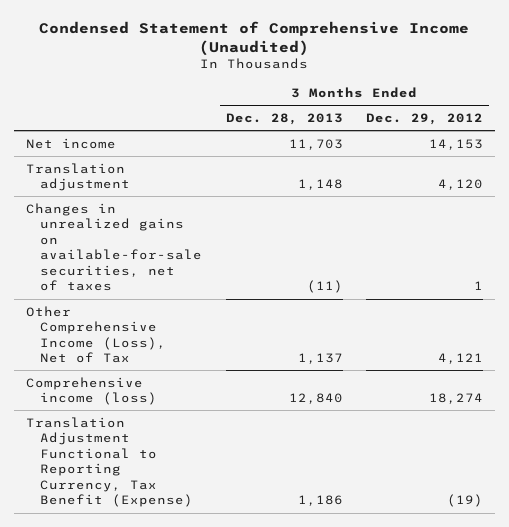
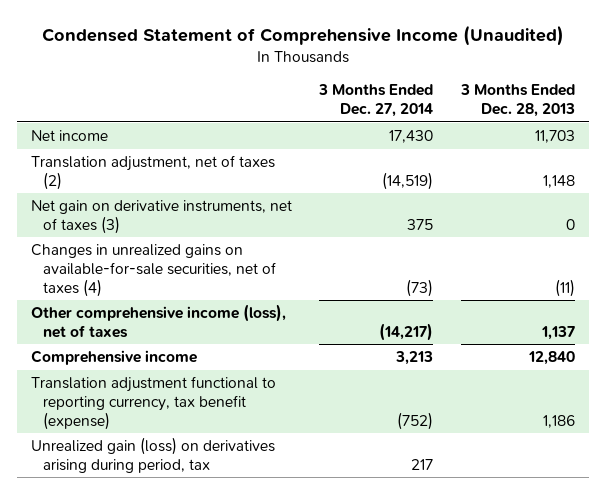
[366,112,484,125] Dec. 29, 2012 -> none
none -> [318,84,434,118] 3 Months Ended Dec. 27, 2014
[25,162,130,192] Translation adjustment -> [30,155,275,190] Translation adjustment, net of taxes (2)
none -> [30,200,292,234] Net gain on derivative instruments, net of taxes (3)
[25,202,202,292] Changes in unrealized gains on available-for-sale securities, net of taxes -> [30,244,277,297] Changes in unrealized gains on available-for-sale securities, net of taxes (4)
[25,305,166,364] Other Comprehensive Income (Loss), Net of Tax -> [30,304,286,338] Other comprehensive income (loss), net of taxes
[25,376,157,406] Comprehensive income (loss) -> [30,350,197,366] Comprehensive income
[25,416,193,508] Translation Adjustment Functional to Reporting Currency, Tax Benefit (Expense) -> [30,376,276,430] Translation adjustment functional to reporting currency, tax benefit (expense)
none -> [30,437,275,473] Unrealized gain (loss) on derivatives arising during period, tax

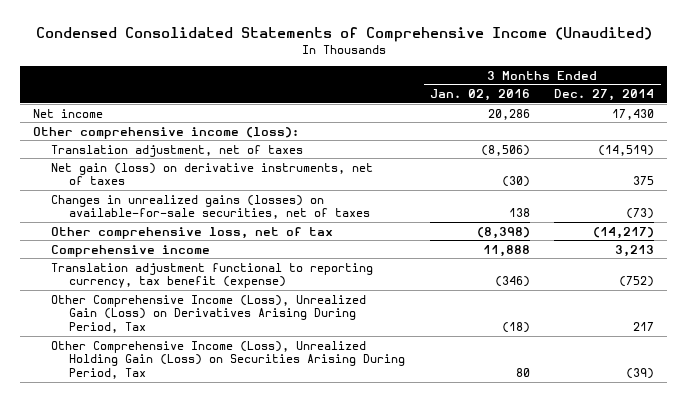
[41,24,564,46] Condensed Statement of Comprehensive Income (Unaudited) -> [35,27,652,43] Condensed Consolidated Statements of Comprehensive Income (Unaudited)
[460,84,576,118] 3 Months Ended Dec. 28, 2013 -> none
none -> [429,89,530,102] Jan. 02, 2016
none -> [32,126,299,139] Other comprehensive income (loss):
[30,155,275,190] Translation adjustment, net of taxes (2) -> [50,144,303,157] Translation adjustment, net of taxes
[30,200,292,234] Net gain on derivative instruments, net of taxes (3) -> [50,162,373,186] Net gain (loss) on derivative instruments, net of taxes
[30,244,277,297] Changes in unrealized gains on available-for-sale securities, net of taxes (4) -> [50,194,371,220] Changes in unrealized gains (losses) on available-for-sale securities, net of taxes
[30,304,286,338] Other comprehensive income (loss), net of taxes -> [50,226,333,239] Other comprehensive loss, net of tax
[30,437,275,473] Unrealized gain (loss) on derivatives arising during period, tax -> [50,294,366,333] Other Comprehensive Income (Loss), Unrealized Gain (Loss) on Derivatives Arising During Period, Tax
none -> [50,340,406,379] Other Comprehensive Income (Loss), Unrealized Holding Gain (Loss) on Securities Arising During Period, Tax

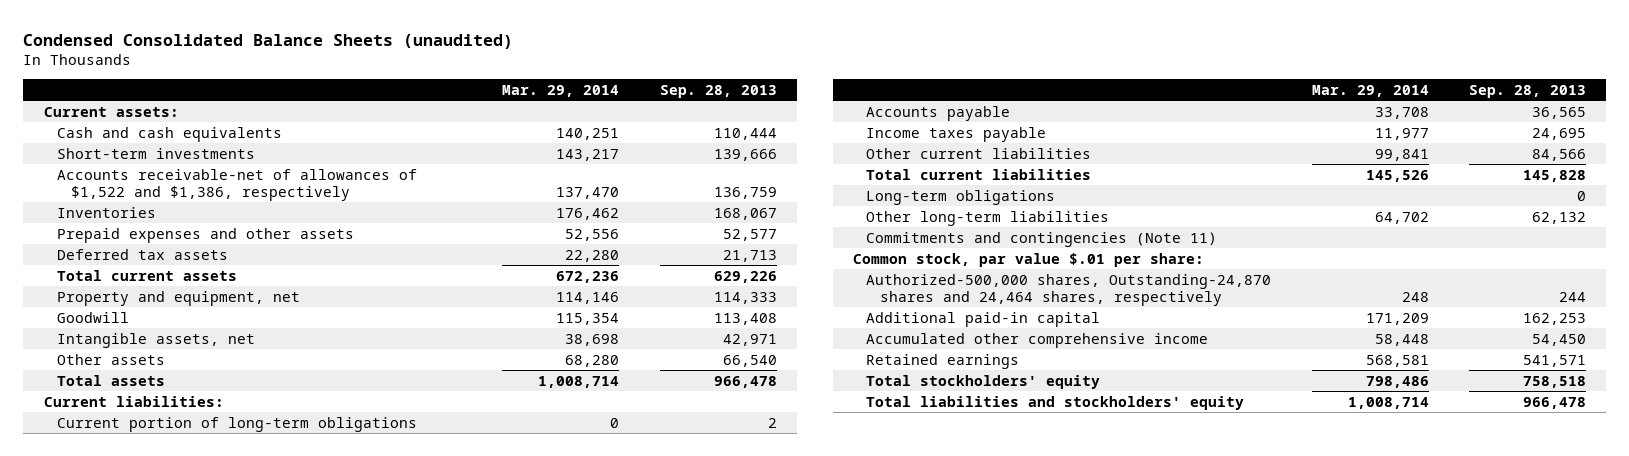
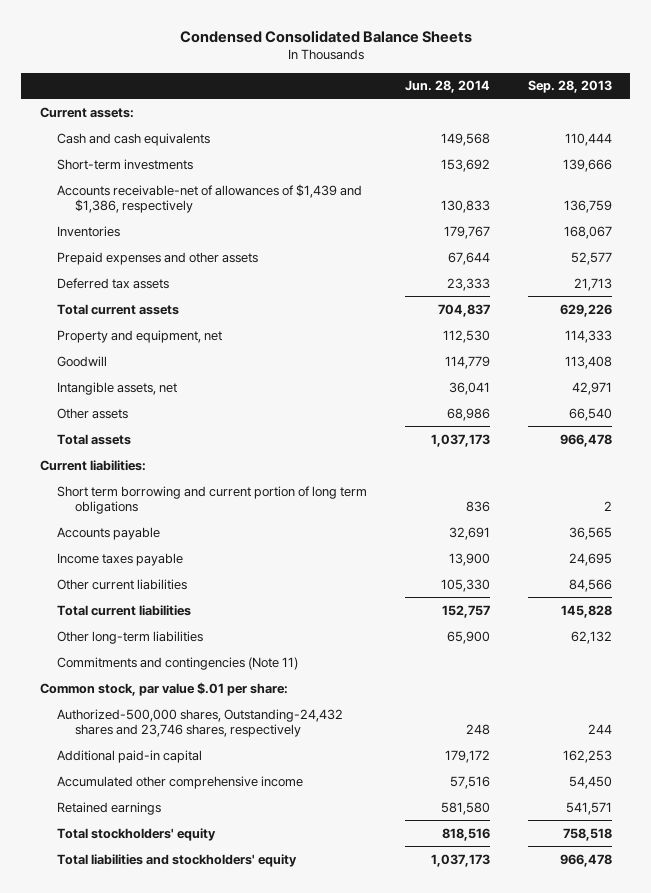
[23,33,514,49] Condensed Consolidated Balance Sheets (unaudited) -> [179,29,472,43] Condensed Consolidated Balance Sheets
[502,84,620,97] Mar. 29, 2014 -> none
none -> [404,80,490,94] Jun. 28, 2014
[57,168,418,201] Accounts receivable-net of allowances of $1,522 and $1,386, respectively -> [57,183,363,214] Accounts receivable-net of allowances of $1,439 and $1,386, respectively
[57,416,418,432] Current portion of long-term obligations -> [57,485,368,515] Short term borrowing and current portion of long term obligations
[866,189,1056,205] Long-term obligations -> none
[866,273,1272,306] Authorized-500,000 shares, Outstanding-24,870 shares and 24,464 shares, respectively -> [57,708,344,738] Authorized-500,000 shares, Outstanding-24,432 shares and 23,746 shares, respectively

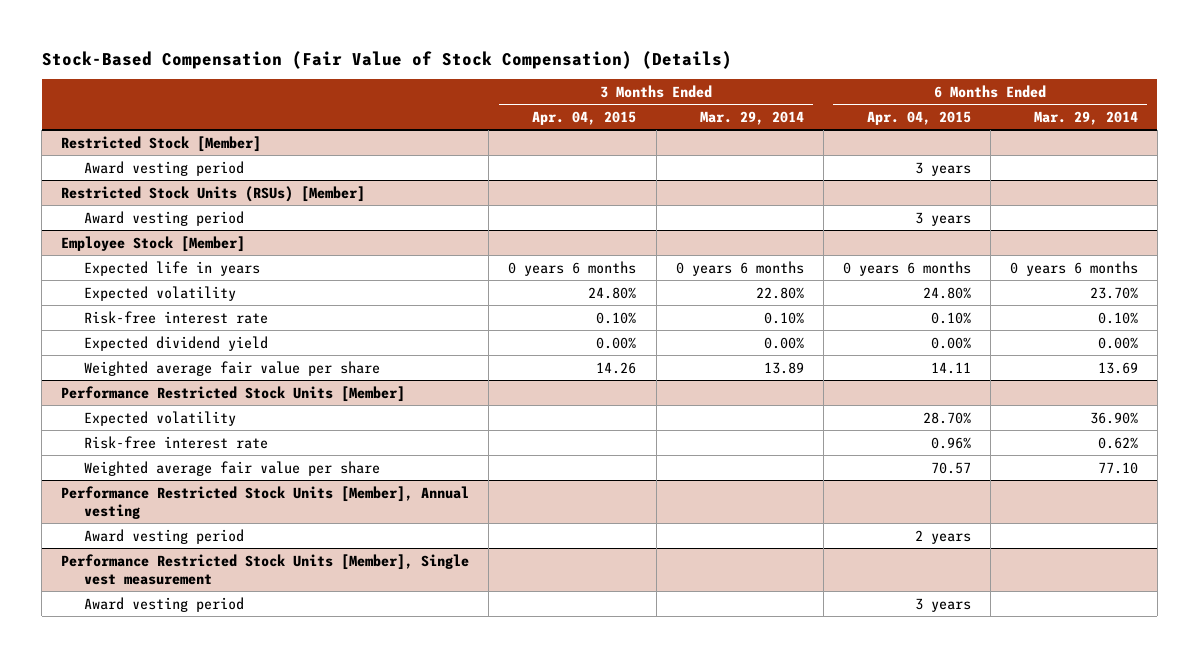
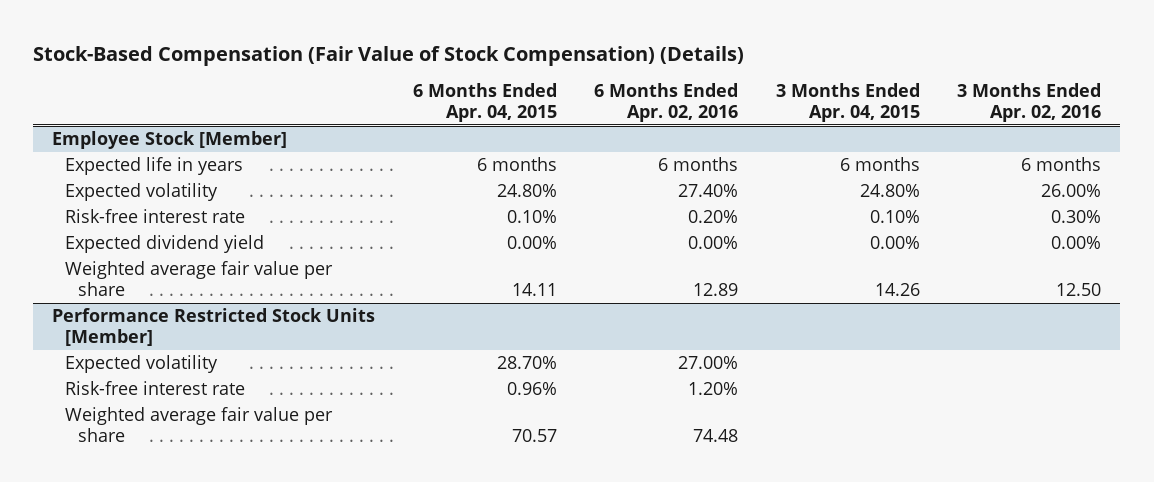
[699,110,804,125] Mar. 29, 2014 -> none
[1033,110,1138,125] Mar. 29, 2014 -> none
none -> [594,83,739,123] 6 Months Ended Apr. 02, 2016
none -> [957,83,1102,123] 3 Months Ended Apr. 02, 2016
[61,135,262,152] Restricted Stock [Member] -> none
[83,160,244,176] Award vesting period -> none
[61,185,366,202] Restricted Stock Units (RSUs) [Member] -> none
[83,210,244,226] Award vesting period -> none
[508,260,637,276] 0 years 6 months -> [839,157,920,172] 6 months
[842,260,971,276] 0 years 6 months -> [476,157,557,172] 6 months
[61,485,470,519] Performance Restricted Stock Units [Member], Annual vesting -> none
[83,528,244,544] Award vesting period -> none
[61,553,470,585] Performance Restricted Stock Units [Member], Single vest measurement -> none
[83,596,244,612] Award vesting period -> none

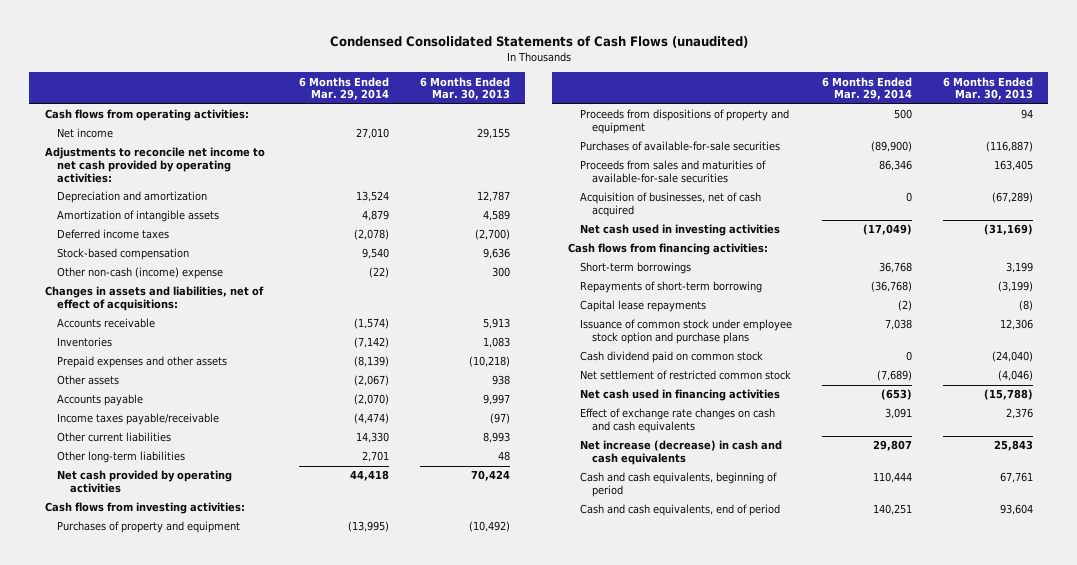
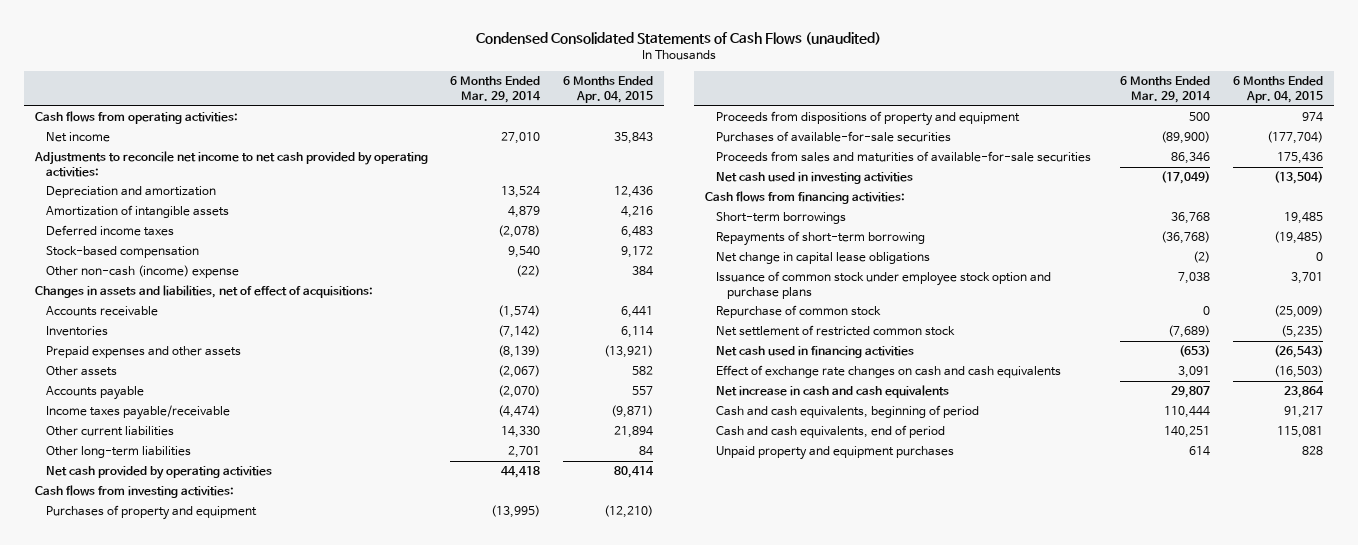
[419,76,510,101] 6 Months Ended Mar. 30, 2013 -> none
none -> [562,76,653,104] 6 Months Ended Apr. 04, 2015
[580,192,762,218] Acquisition of businesses, net of cash acquired -> none
[580,300,707,313] Capital lease repayments -> [715,252,930,265] Net change in capital lease obligations
[580,351,764,364] Cash dividend paid on common stock -> none
none -> [715,305,881,319] Repurchase of common stock
[580,440,783,466] Net increase (decrease) in cash and cash equivalents -> [715,385,949,399] Net increase in cash and cash equivalents
none -> [715,446,954,461] Unpaid property and equipment purchases

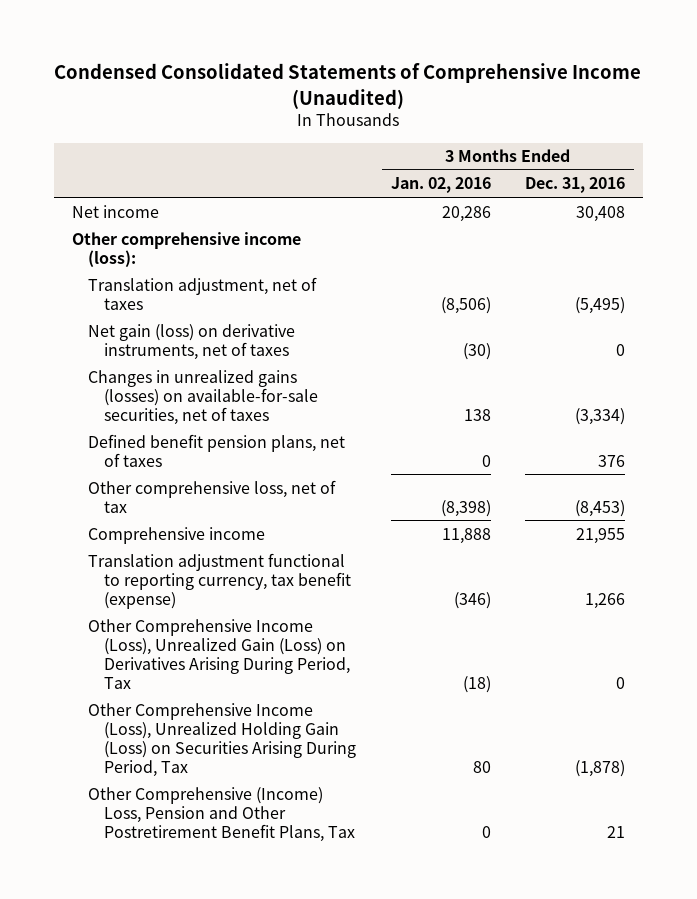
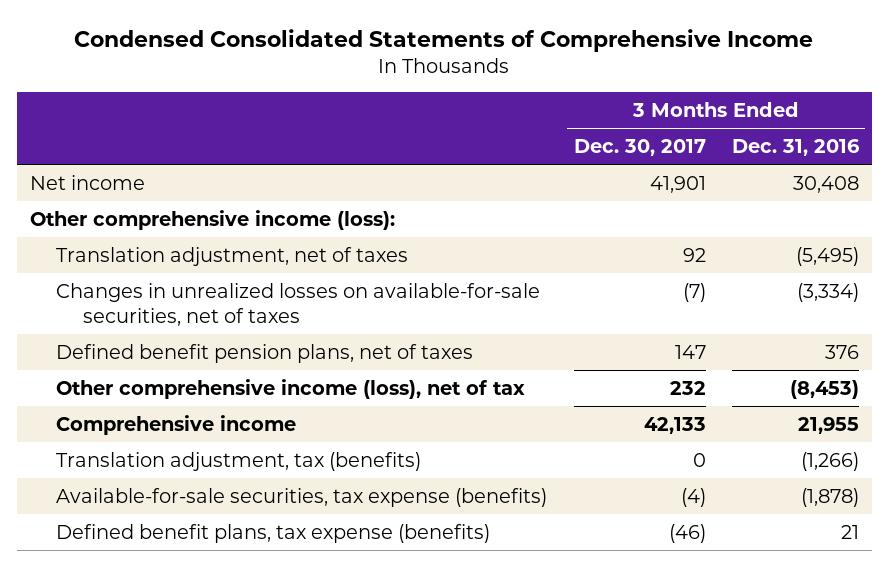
[54,63,642,109] Condensed Consolidated Statements of Comprehensive Income (Unaudited) -> [74,28,814,52] Condensed Consolidated Statements of Comprehensive Income
[390,177,491,194] Jan. 02, 2016 -> none
none -> [573,138,706,156] Dec. 30, 2017
[87,323,295,360] Net gain (loss) on derivative instruments, net of taxes -> none
[87,369,318,425] Changes in unrealized gains (losses) on available-for-sale securities, net of taxes -> [56,282,541,326] Changes in unrealized losses on available-for-sale securities, net of taxes
[87,479,336,513] Other comprehensive loss, net of tax -> [56,378,526,399] Other comprehensive income (loss), net of tax
[87,618,350,689] Other Comprehensive Income (Loss), Unrealized Gain (Loss) on Derivatives Arising During Period, Tax -> none
[87,552,351,609] Translation adjustment functional to reporting currency, tax benefit (expense) -> [56,451,422,471] Translation adjustment, tax (benefits)
[585,592,626,609] 1,266 -> [800,451,859,471] (1,266)
[87,702,356,777] Other Comprehensive Income (Loss), Unrealized Holding Gain (Loss) on Securities Arising During Period, Tax -> [56,487,548,507] Available-for-sale securities, tax expense (benefits)
[87,786,355,842] Other Comprehensive (Income) Loss, Pension and Other Postretirement Benefit Plans, Tax -> [56,523,491,543] Defined benefit plans, tax expense (benefits)

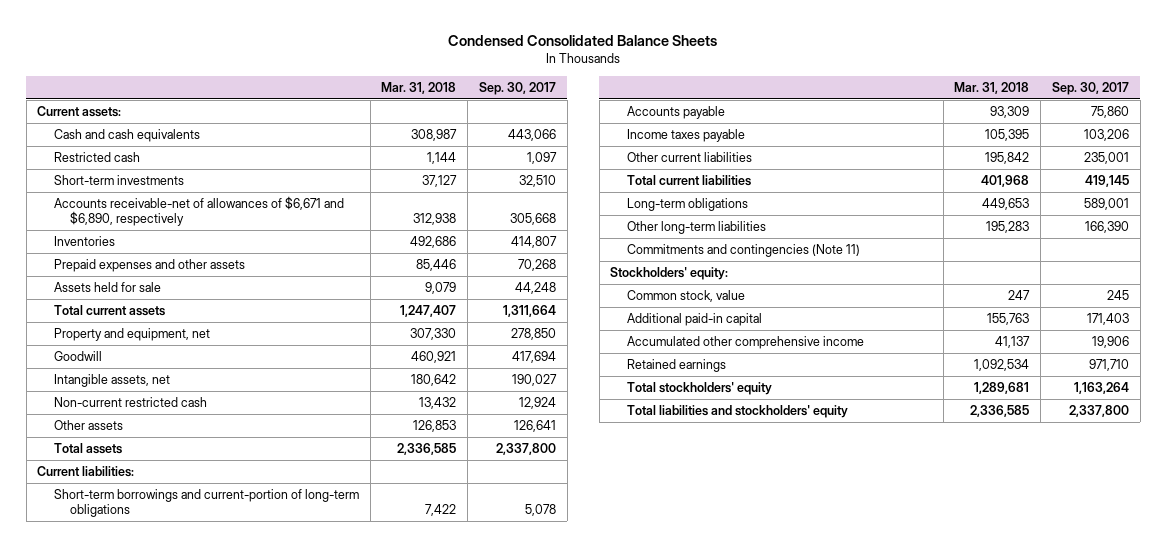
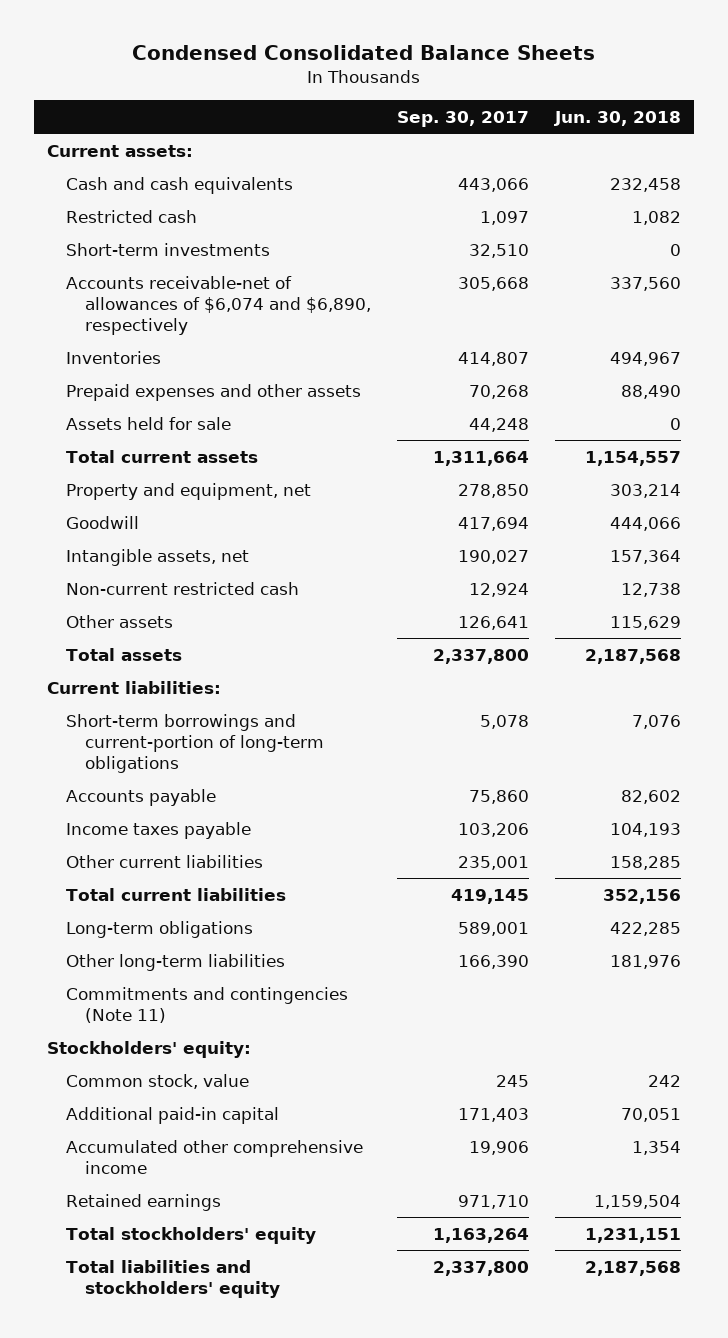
[381,81,457,94] Mar. 31, 2018 -> none
none -> [554,111,682,127] Jun. 30, 2018
[53,196,344,227] Accounts receivable-net of allowances of $6,671 and $6,890, respectively -> [65,275,372,336] Accounts receivable-net of allowances of $6,074 and $6,890, respectively

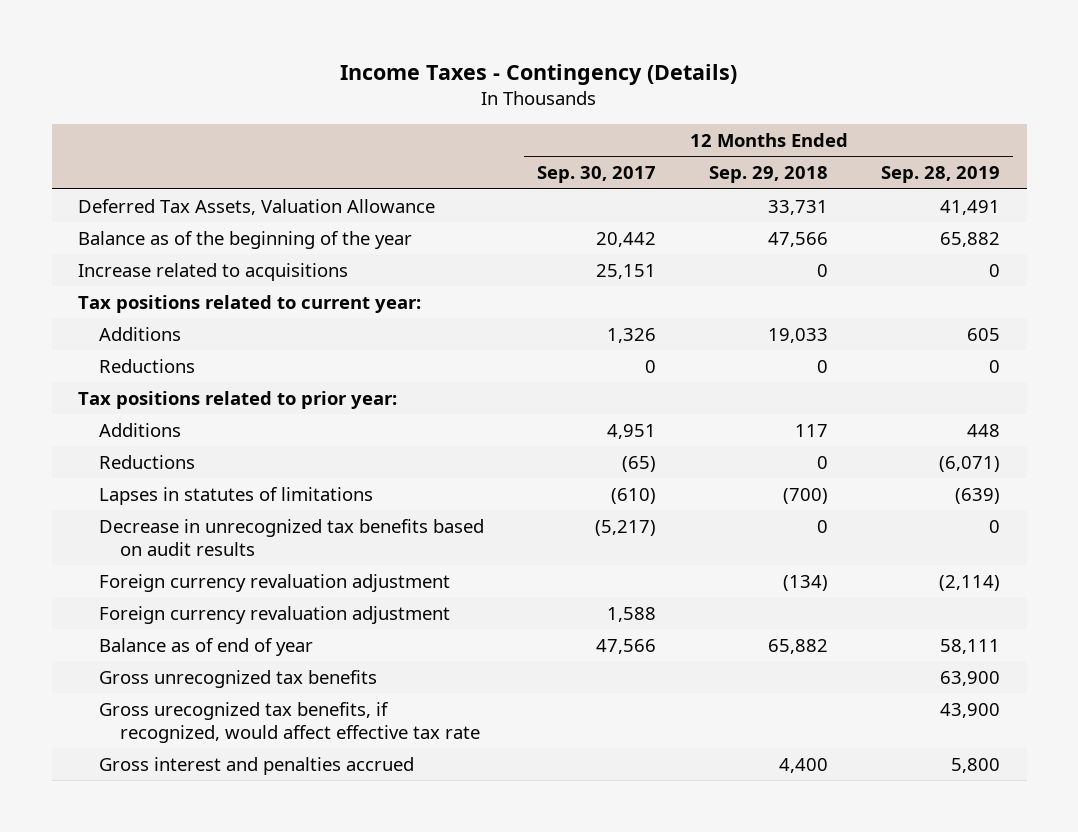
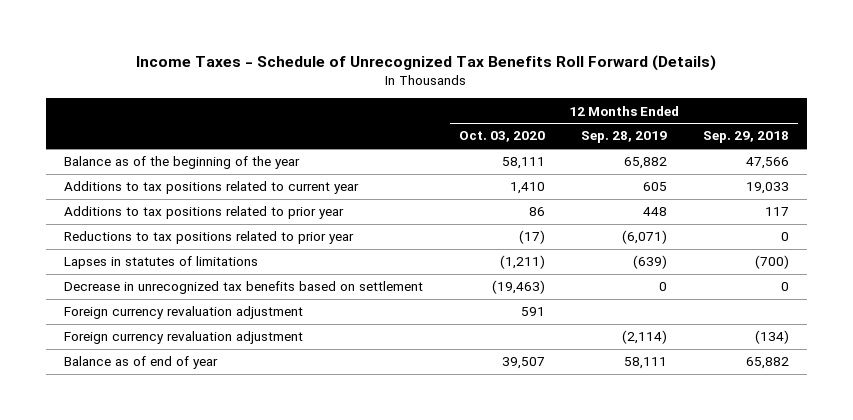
[340,64,738,86] Income Taxes - Contingency (Details) -> [136,54,717,71] Income Taxes - Schedule of Unrecognized Tax Benefits Roll Forward (Details)
[536,166,656,184] Sep. 30, 2017 -> none
none -> [458,131,545,143] Oct. 03, 2020
[78,198,436,215] Deferred Tax Assets, Valuation Allowance -> none
[78,262,349,281] Increase related to acquisitions -> none
[78,294,422,313] Tax positions related to current year: -> none
[98,358,195,373] Reductions -> none
[78,390,398,409] Tax positions related to prior year: -> none
[98,326,181,341] Additions -> [63,181,359,195] Additions to tax positions related to current year
[98,422,181,437] Additions -> [63,206,344,220] Additions to tax positions related to prior year
[98,454,195,469] Reductions -> [63,231,354,245] Reductions to tax positions related to prior year
[98,518,484,556] Decrease in unrecognized tax benefits based on audit results -> [63,281,423,295] Decrease in unrecognized tax benefits based on settlement
[98,573,450,592] Foreign currency revaluation adjustment -> [63,331,303,345] Foreign currency revaluation adjustment
[98,669,377,688] Gross unrecognized tax benefits -> none
[98,701,480,743] Gross urecognized tax benefits, if recognized, would affect effective tax rate -> none
[98,756,414,775] Gross interest and penalties accrued -> none

